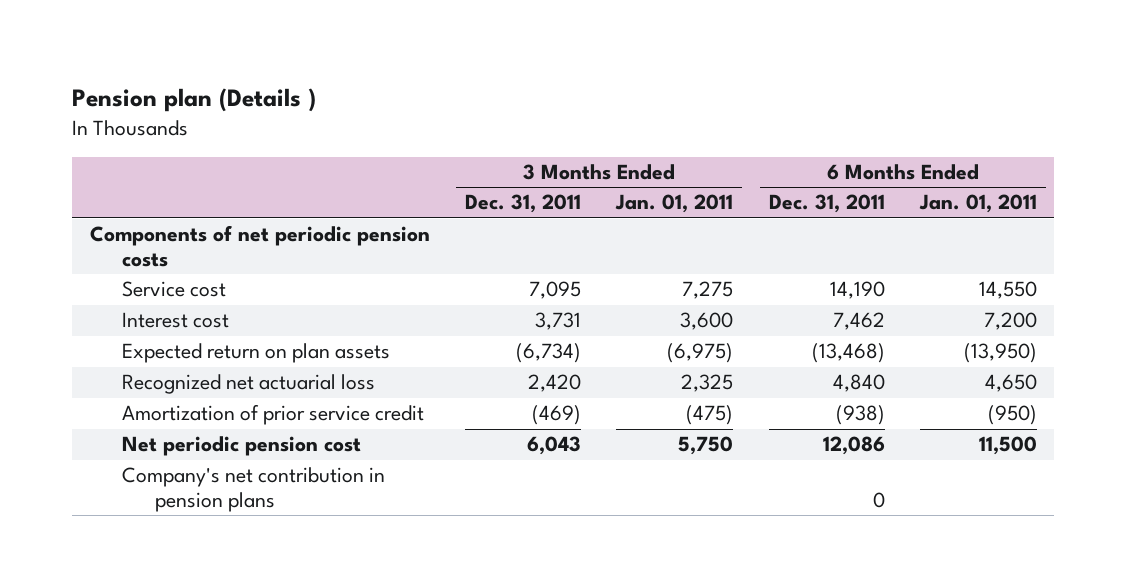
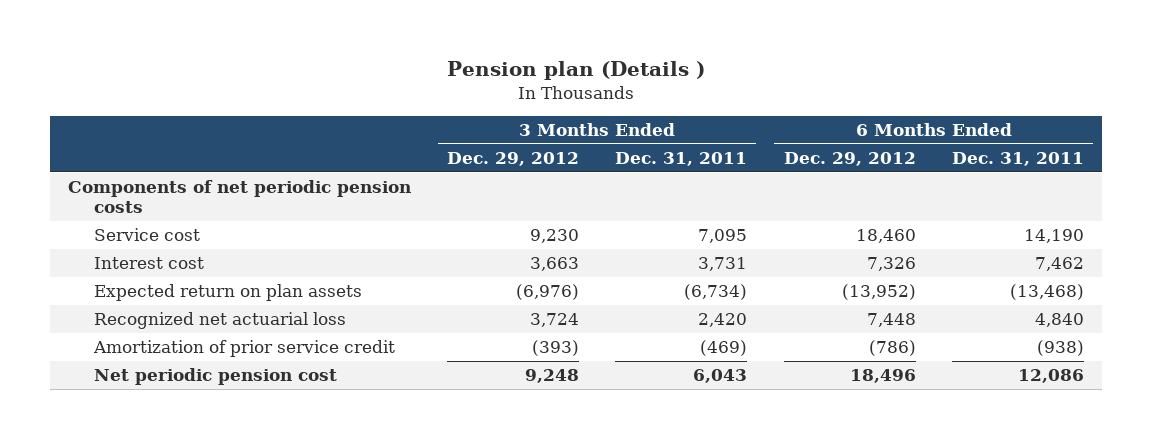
[615,194,734,214] Jan. 01, 2011 -> none
[918,194,1037,214] Jan. 01, 2011 -> none
none -> [447,151,580,166] Dec. 29, 2012
none -> [783,151,916,166] Dec. 29, 2012
[122,467,386,513] Company's net contribution in pension plans -> none

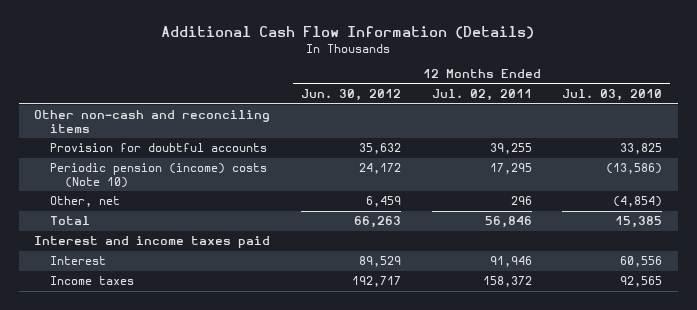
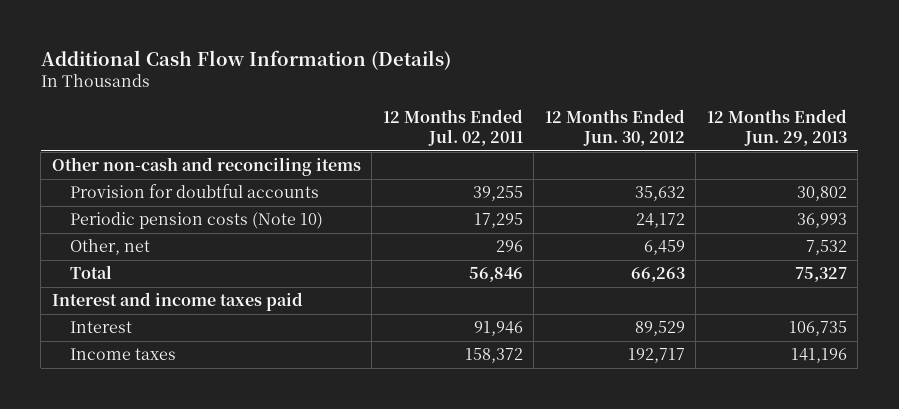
[562,89,663,102] Jul. 03, 2010 -> none
none -> [706,108,847,147] 12 Months Ended Jun. 29, 2013
[49,163,267,188] Periodic pension (income) costs (Note 10) -> [70,212,324,230] Periodic pension costs (Note 10)

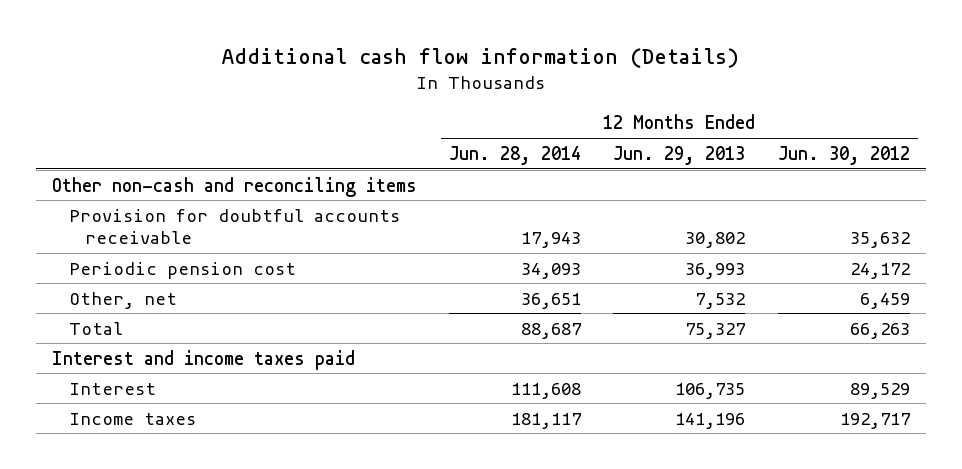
[40,49,451,70] Additional Cash Flow Information (Details) -> [221,48,739,69] Additional cash flow information (Details)
[382,108,523,147] 12 Months Ended Jul. 02, 2011 -> none
none -> [449,145,582,165] Jun. 28, 2014
[70,184,320,199] Provision for doubtful accounts -> [68,208,400,244] Provision for doubtful accounts receivable
[70,212,324,230] Periodic pension costs (Note 10) -> [68,261,296,279] Periodic pension cost

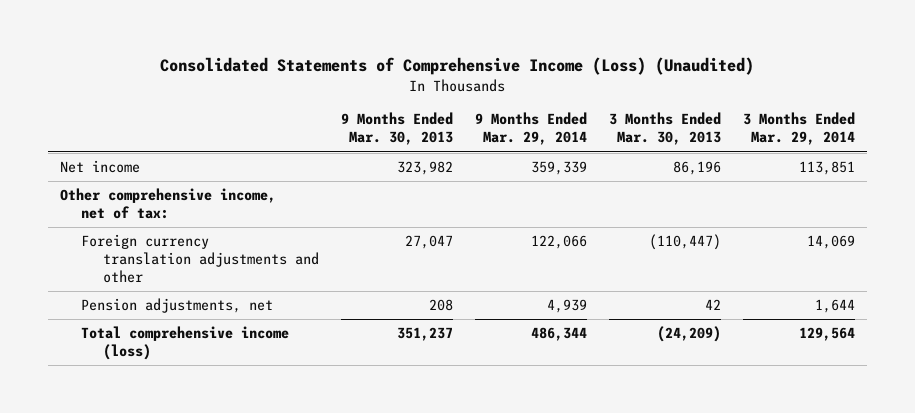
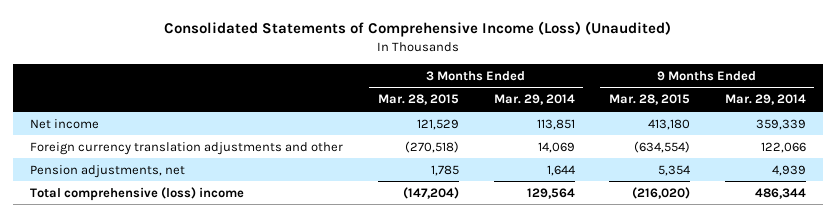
[341,112,454,146] 9 Months Ended Mar. 30, 2013 -> none
[609,112,722,146] 3 Months Ended Mar. 30, 2013 -> none
none -> [377,94,459,106] Mar. 28, 2015
none -> [609,94,691,106] Mar. 28, 2015
[59,188,276,220] Other comprehensive income, net of tax: -> none
[81,326,290,361] Total comprehensive income (loss) -> [30,186,245,201] Total comprehensive (loss) income

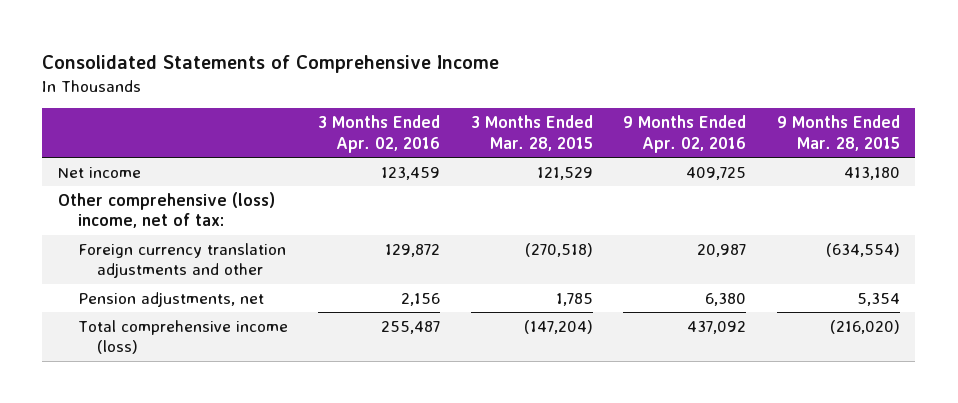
[164,21,672,38] Consolidated Statements of Comprehensive Income (Loss) (Unaudited) -> [42,54,500,73] Consolidated Statements of Comprehensive Income
[493,94,575,106] Mar. 29, 2014 -> none
[724,94,806,106] Mar. 29, 2014 -> none
none -> [318,115,441,153] 3 Months Ended Apr. 02, 2016
none -> [623,115,747,153] 9 Months Ended Apr. 02, 2016
none -> [57,192,275,229] Other comprehensive (loss) income, net of tax:
[30,186,245,201] Total comprehensive (loss) income -> [77,320,288,355] Total comprehensive income (loss)

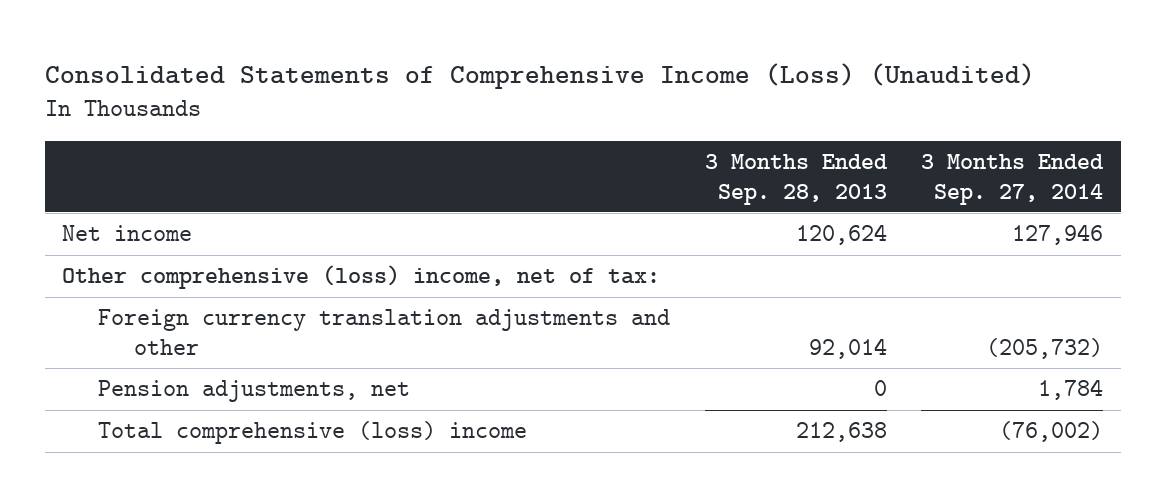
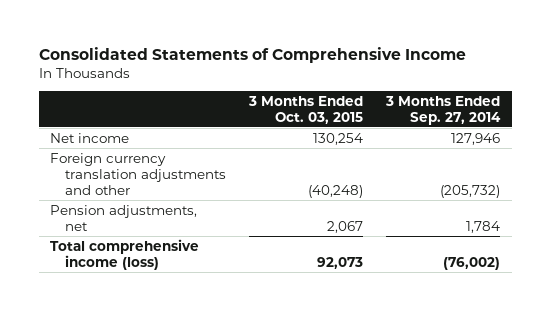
[44,62,1035,89] Consolidated Statements of Comprehensive Income (Loss) (Unaudited) -> [38,46,466,63] Consolidated Statements of Comprehensive Income
[704,153,888,205] 3 Months Ended Sep. 28, 2013 -> none
none -> [247,95,363,124] 3 Months Ended Oct. 03, 2015
[62,265,661,290] Other comprehensive (loss) income, net of tax: -> none
[97,421,527,445] Total comprehensive (loss) income -> [50,238,200,270] Total comprehensive income (loss)

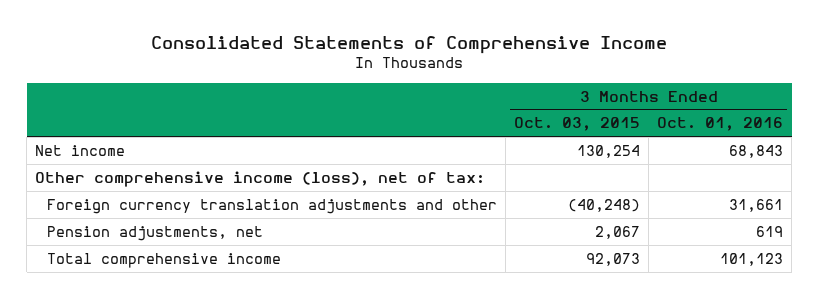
[385,95,502,125] 3 Months Ended Sep. 27, 2014 -> none
none -> [657,117,784,132] Oct. 01, 2016
none -> [35,170,486,187] Other comprehensive income (loss), net of tax:
[50,238,200,270] Total comprehensive income (loss) -> [47,252,282,268] Total comprehensive income

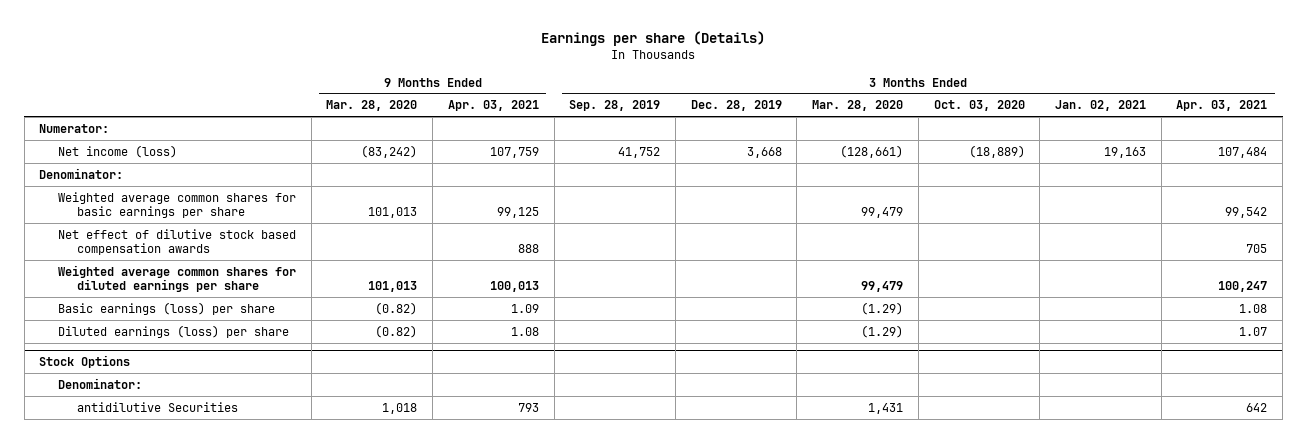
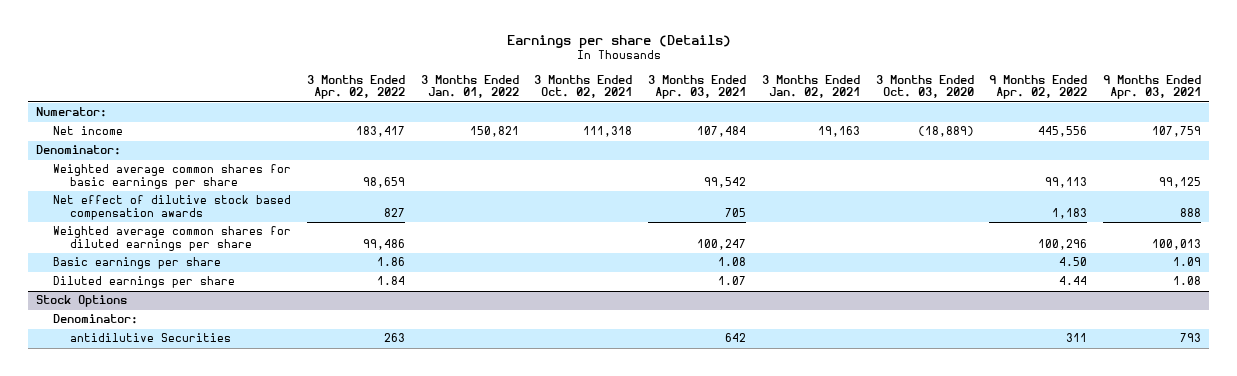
[326,100,418,112] Mar. 28, 2020 -> none
[569,100,661,112] Sep. 28, 2019 -> none
[690,100,782,112] Dec. 28, 2019 -> none
[812,100,904,112] Mar. 28, 2020 -> none
none -> [306,74,405,100] 3 Months Ended Apr. 02, 2022
none -> [420,74,519,99] 3 Months Ended Jan. 01, 2022
none -> [534,74,633,99] 3 Months Ended Oct. 02, 2021
none -> [989,74,1088,100] 9 Months Ended Apr. 02, 2022
[57,144,177,158] Net income (loss) -> [53,126,124,136] Net income
[57,301,275,315] Basic earnings (loss) per share -> [53,257,222,270] Basic earnings per share
[57,324,289,338] Diluted earnings (loss) per share -> [53,276,236,289] Diluted earnings per share

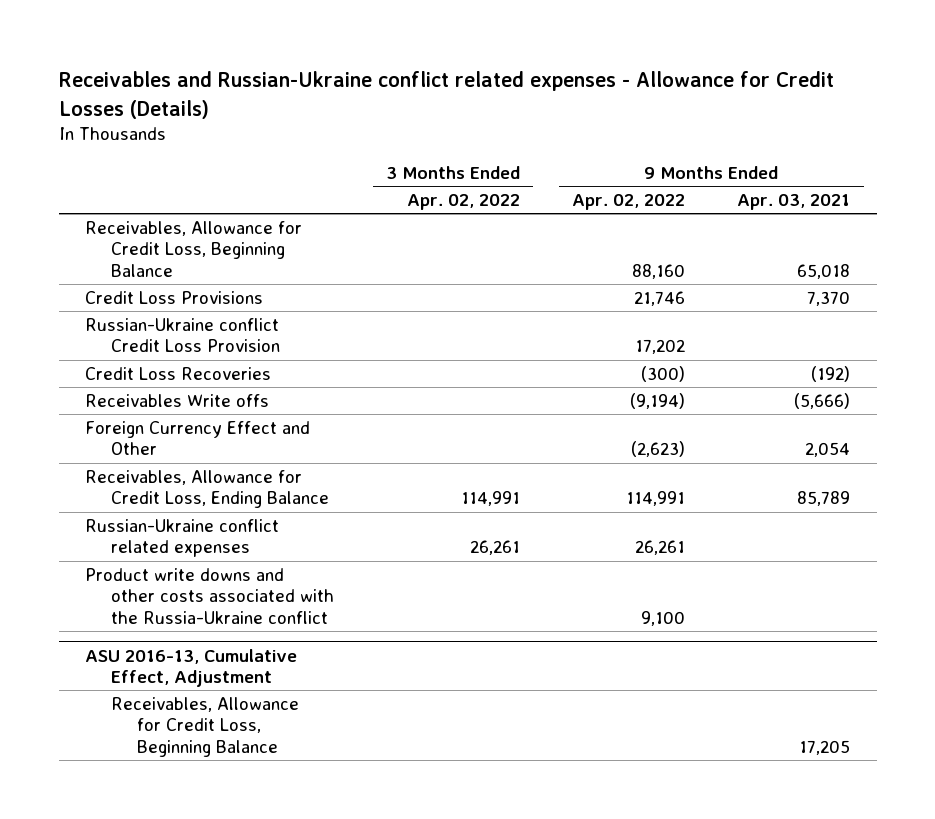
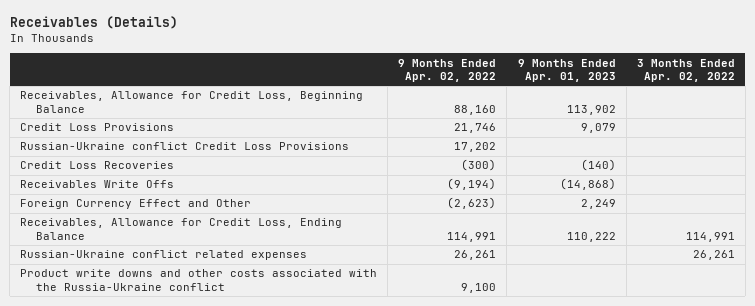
[58,71,834,119] Receivables and Russian-Ukraine conflict related expenses - Allowance for Credit Losses (Details) -> [9,15,178,29] Receivables (Details)
[737,193,851,210] Apr. 03, 2021 -> none
none -> [517,58,616,82] 9 Months Ended Apr. 01, 2023
[84,317,281,353] Russian-Ukraine conflict Credit Loss Provision -> [20,142,350,151] Russian-Ukraine conflict Credit Loss Provisions
[84,393,269,407] Receivables Write offs -> [20,180,175,189] Receivables Write Offs
[84,648,297,687] ASU 2016-13, Cumulative Effect, Adjustment -> none
[111,696,300,757] Receivables, Allowance for Credit Loss, Beginning Balance -> none

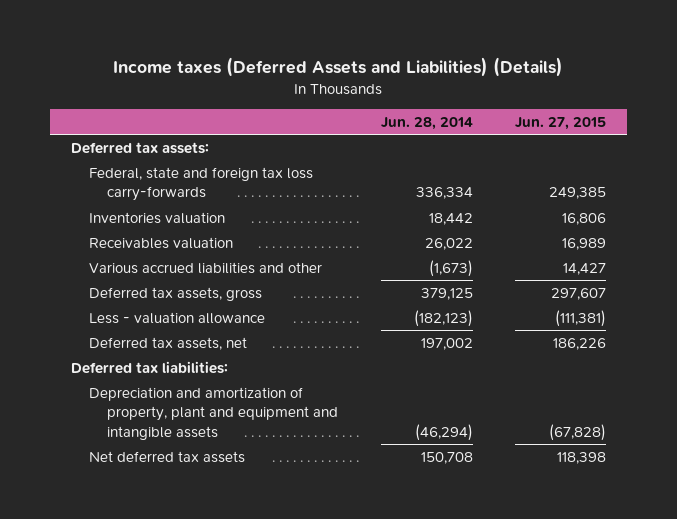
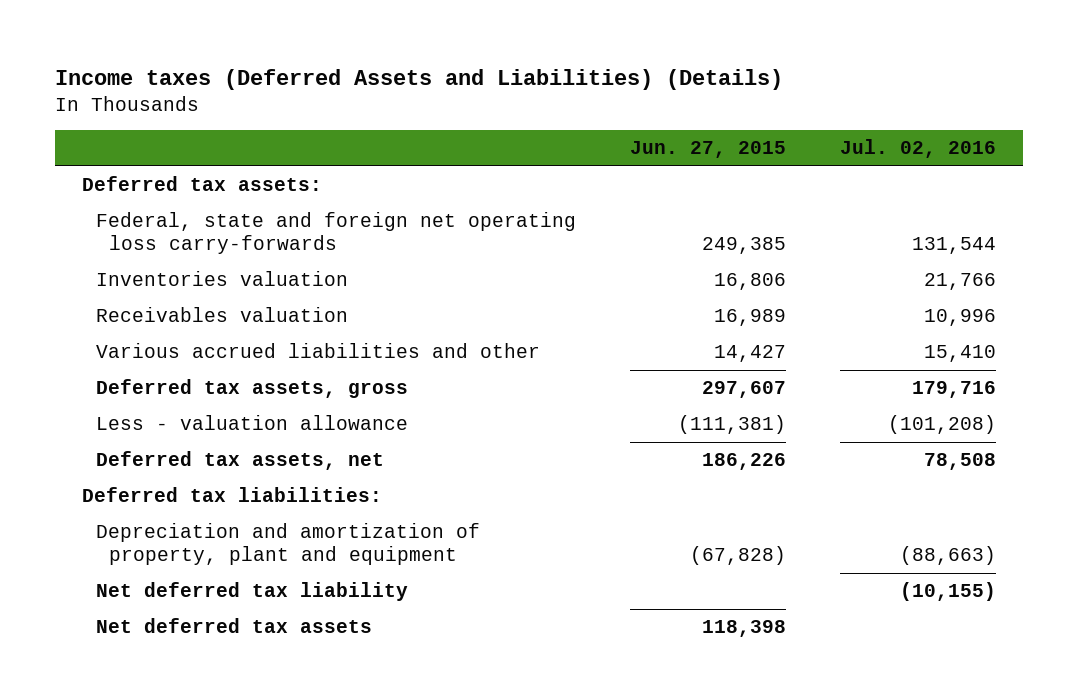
[380,116,473,130] Jun. 28, 2014 -> none
none -> [839,139,996,159] Jul. 02, 2016
[89,166,314,202] Federal, state and foreign tax loss carry-forwards -> [95,212,576,255] Federal, state and foreign net operating loss carry-forwards
[89,386,339,440] Depreciation and amortization of property, plant and equipment and intangible assets -> [95,523,480,566] Depreciation and amortization of property, plant and equipment
none -> [95,582,408,602] Net deferred tax liability

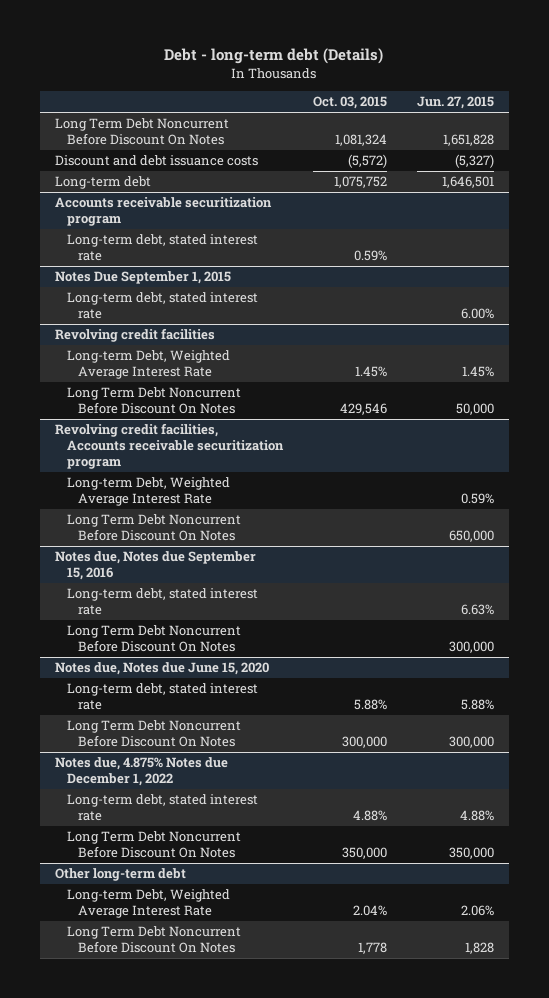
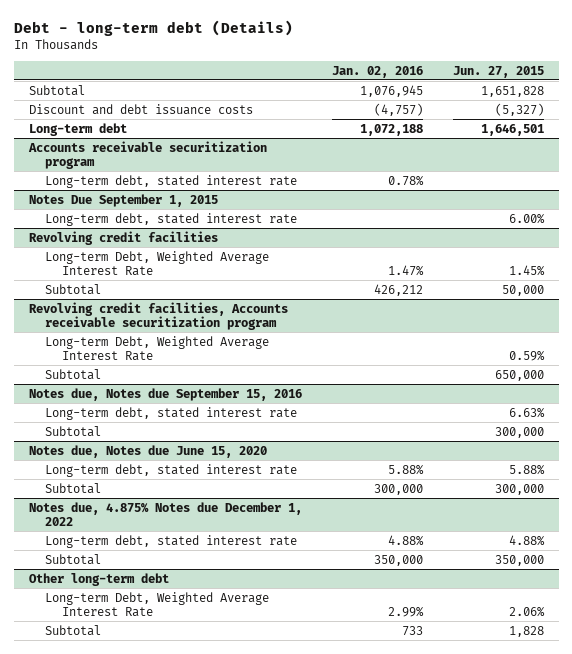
[312,96,387,110] Oct. 03, 2015 -> none
none -> [331,65,423,78] Jan. 02, 2016
[55,118,230,146] Long Term Debt Noncurrent Before Discount On Notes -> [28,84,85,96] Subtotal
[66,387,241,415] Long Term Debt Noncurrent Before Discount On Notes -> [45,283,102,295] Subtotal
[66,514,241,542] Long Term Debt Noncurrent Before Discount On Notes -> [45,368,102,380] Subtotal
[66,625,241,653] Long Term Debt Noncurrent Before Discount On Notes -> [45,425,102,437] Subtotal
[66,720,241,748] Long Term Debt Noncurrent Before Discount On Notes -> [45,482,102,494] Subtotal
[66,831,241,859] Long Term Debt Noncurrent Before Discount On Notes -> [45,553,102,565] Subtotal
[66,926,241,954] Long Term Debt Noncurrent Before Discount On Notes -> [45,624,102,636] Subtotal

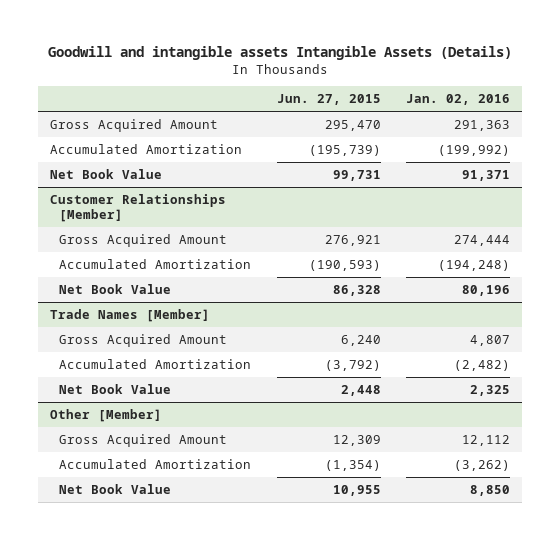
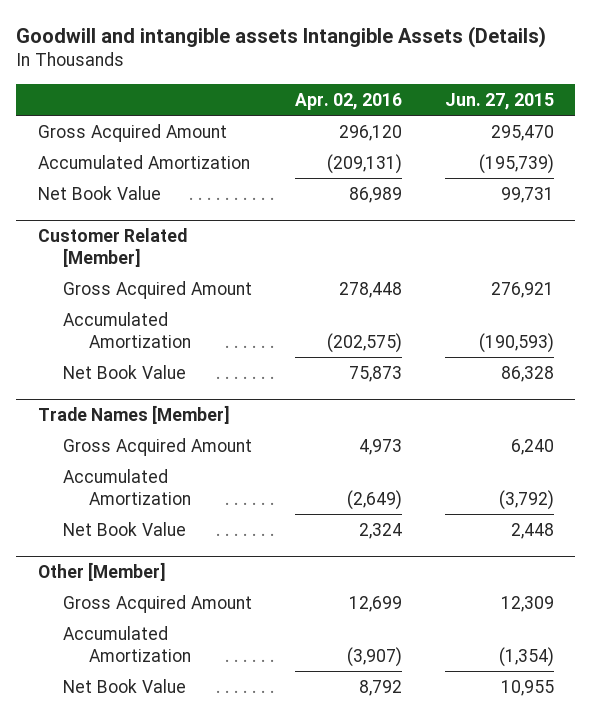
[405,94,510,106] Jan. 02, 2016 -> none
none -> [294,92,402,110] Apr. 02, 2016
[50,194,227,223] Customer Relationships [Member] -> [37,227,187,267] Customer Related [Member]

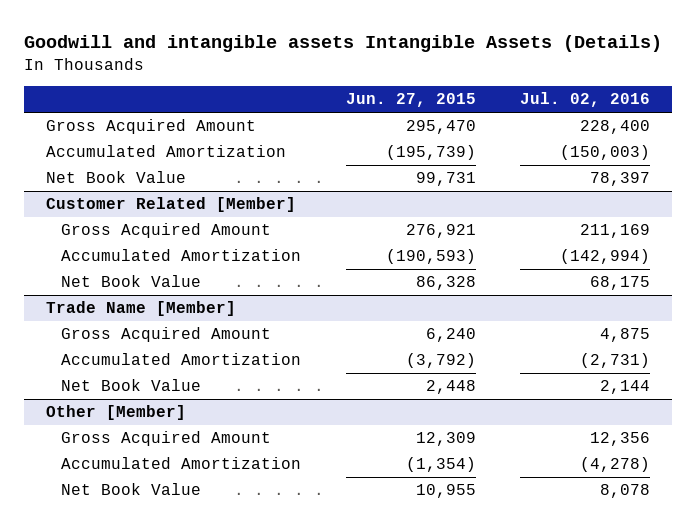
[294,92,402,110] Apr. 02, 2016 -> none
none -> [519,92,650,108] Jul. 02, 2016
[37,404,230,424] Trade Names [Member] -> [45,301,236,317] Trade Name [Member]

